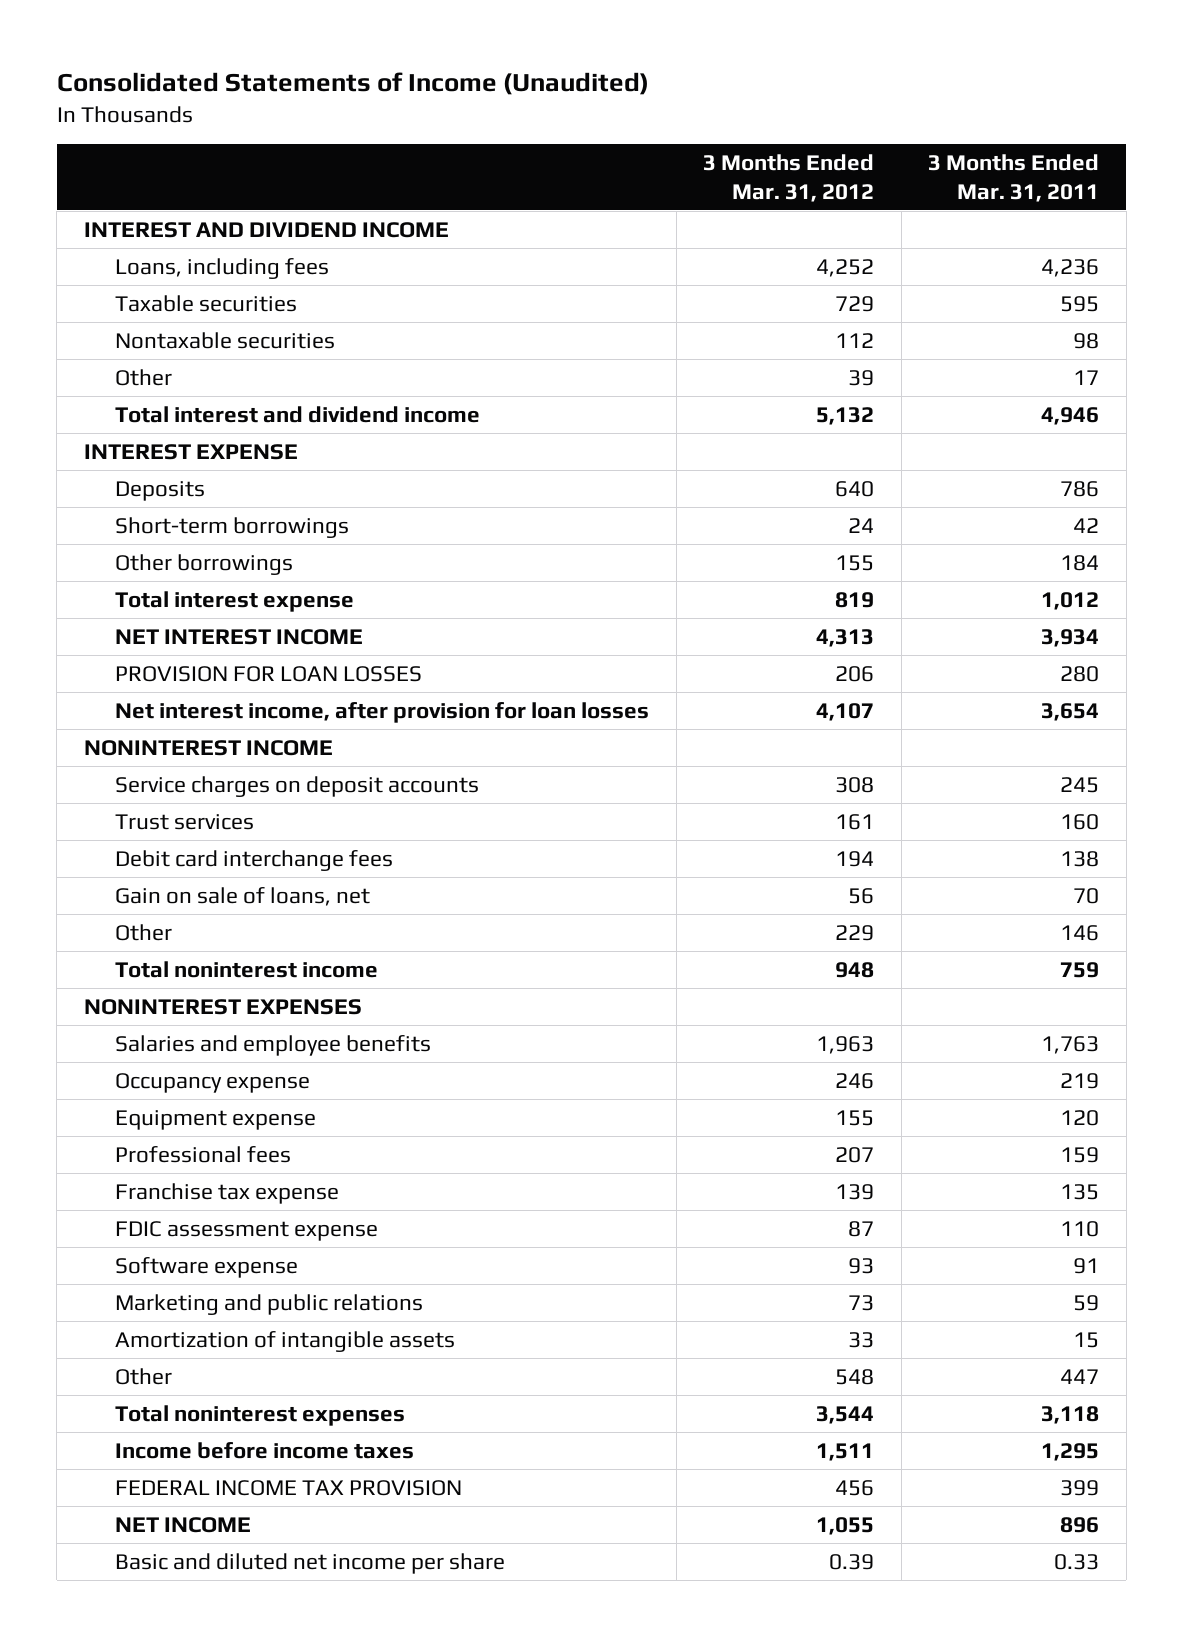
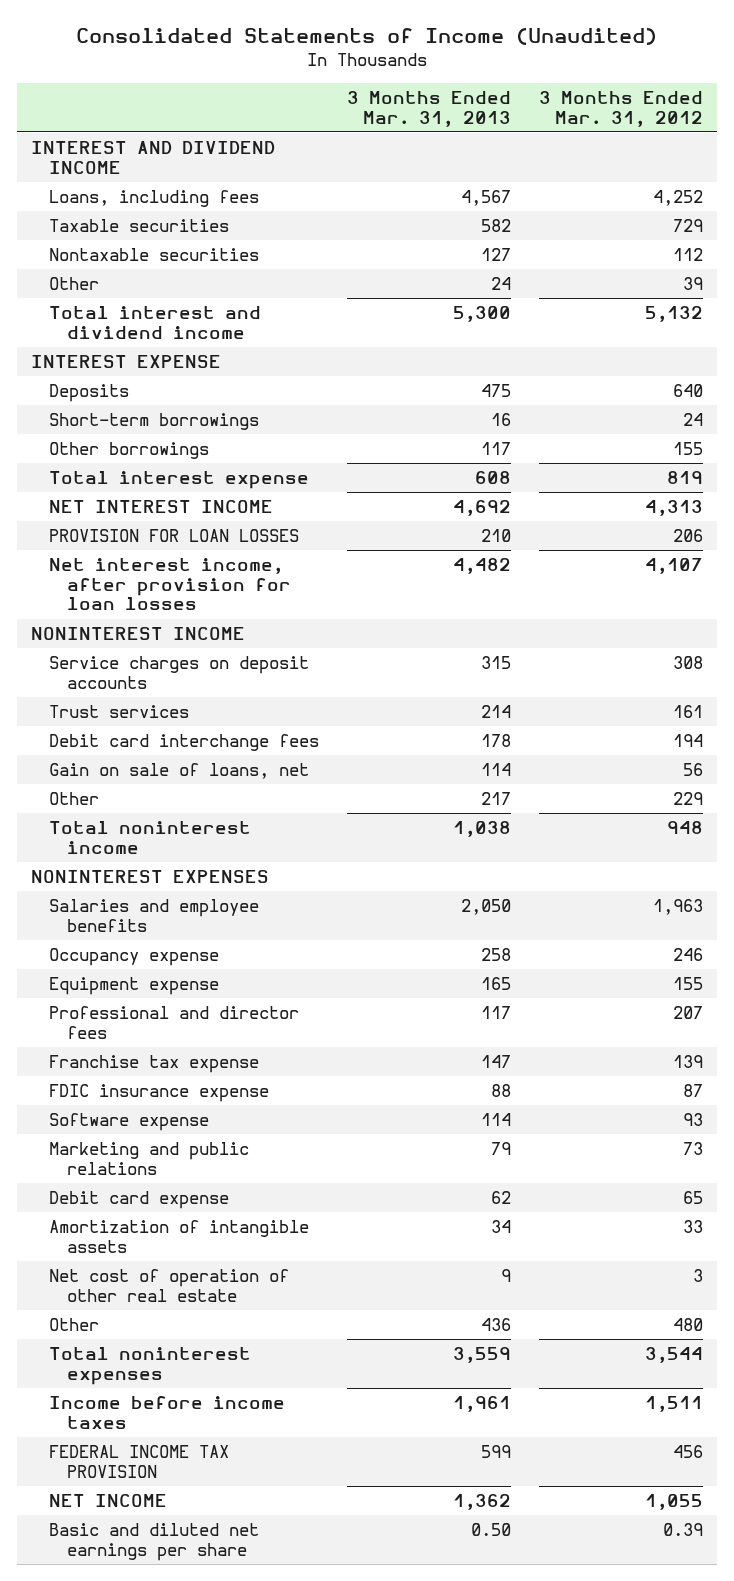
[928,154,1100,202] 3 Months Ended Mar. 31, 2011 -> none
none -> [347,90,512,127] 3 Months Ended Mar. 31, 2013
[115,1145,292,1163] Professional fees -> [48,1006,299,1039] Professional and director fees
[115,1220,379,1241] FDIC assessment expense -> [48,1084,269,1103] FDIC insurance expense
none -> [48,1191,229,1210] Debit card expense
none -> [48,1269,289,1302] Net cost of operation of other real estate
[835,1368,875,1385] 548 -> [673,1318,704,1332] 480
[115,1552,506,1574] Basic and diluted net income per share -> [48,1523,259,1561] Basic and diluted net earnings per share

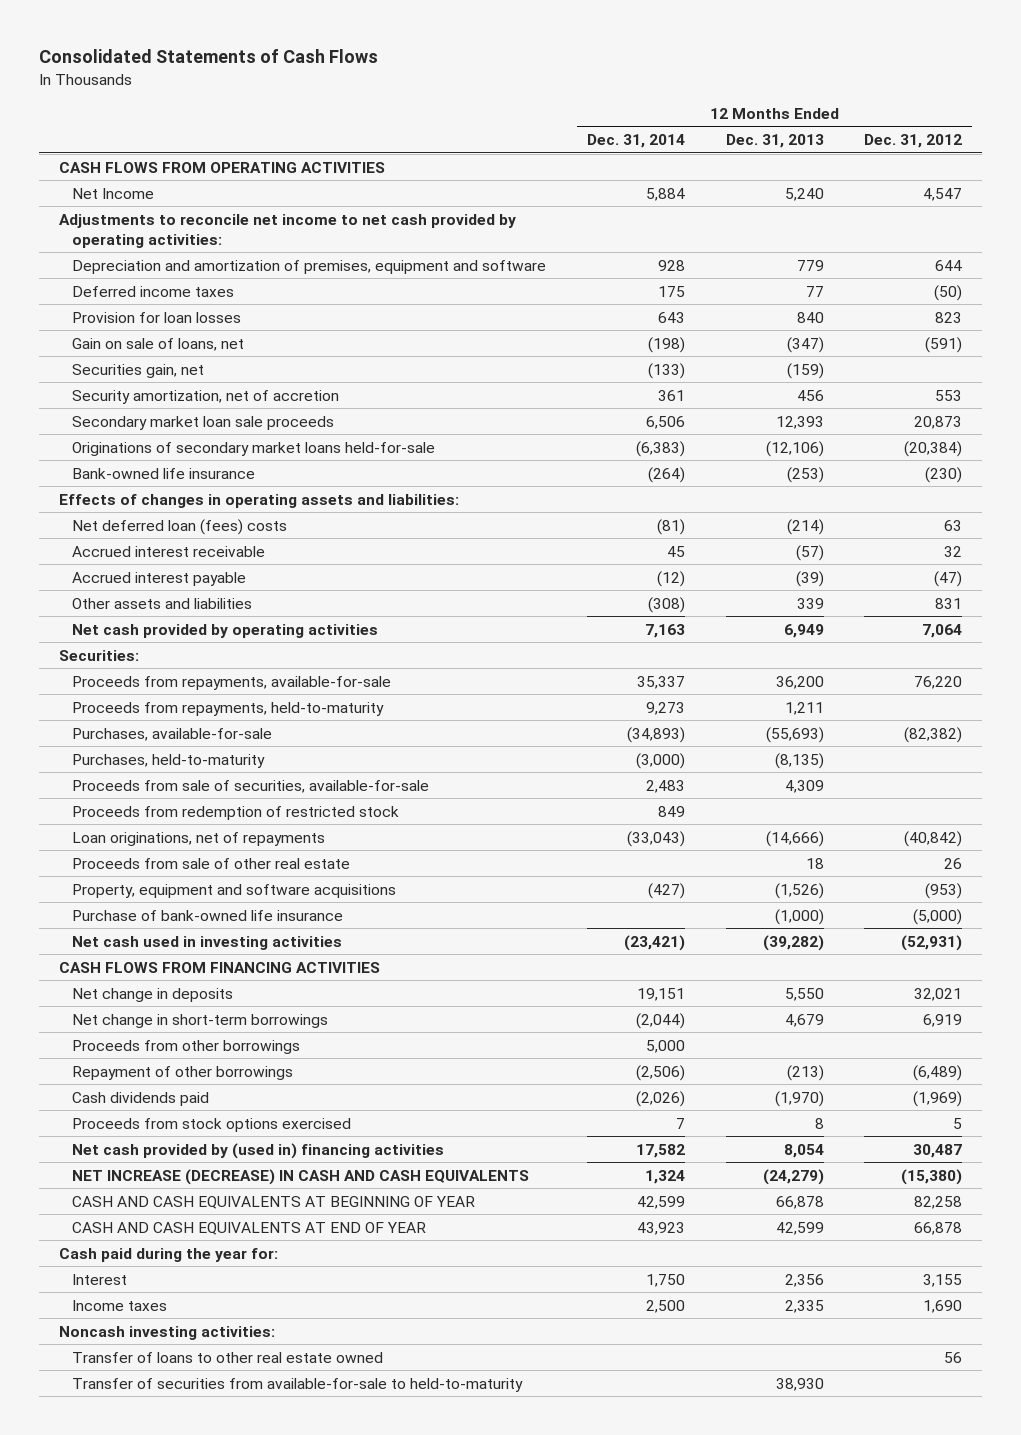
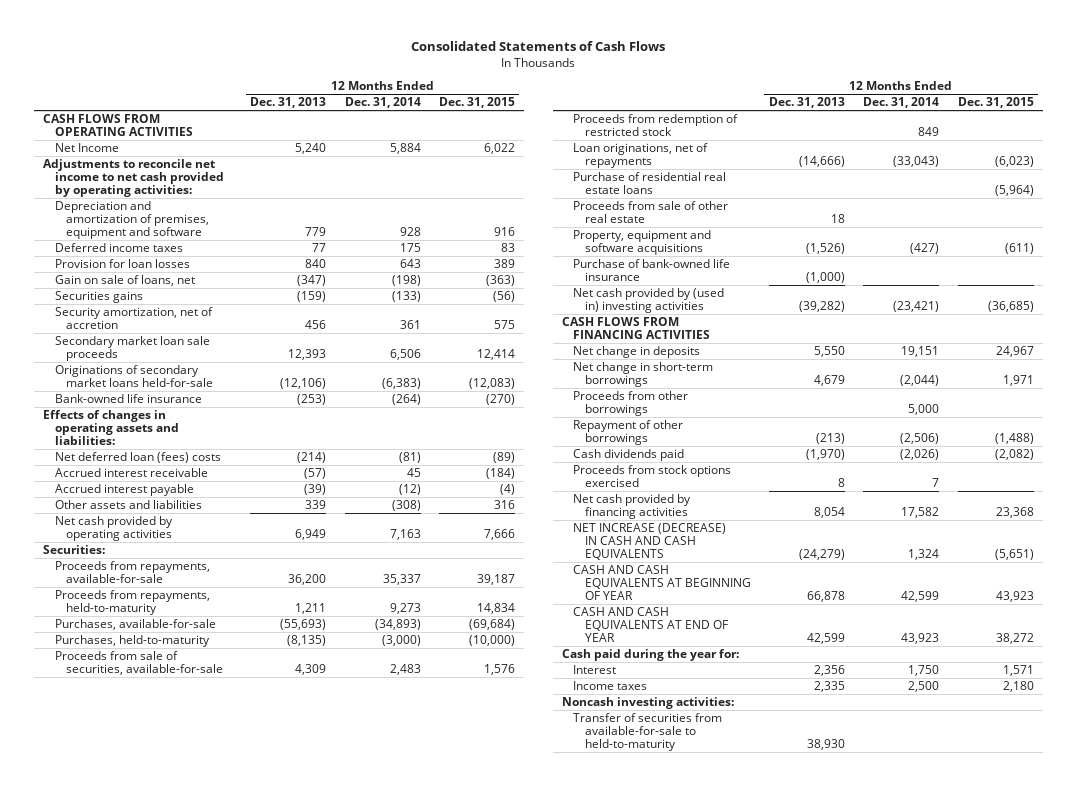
[864,134,963,149] Dec. 31, 2012 -> none
none -> [438,97,515,109] Dec. 31, 2015
[72,363,205,378] Securities gain, net -> [54,291,143,304] Securities gains
none -> [573,172,727,195] Purchase of residential real estate loans
[72,935,343,950] Net cash used in investing activities -> [573,288,725,314] Net cash provided by (used in) investing activities
[72,1142,445,1159] Net cash provided by (used in) financing activities -> [573,494,692,520] Net cash provided by financing activities
[72,1351,384,1363] Transfer of loans to other real estate owned -> none

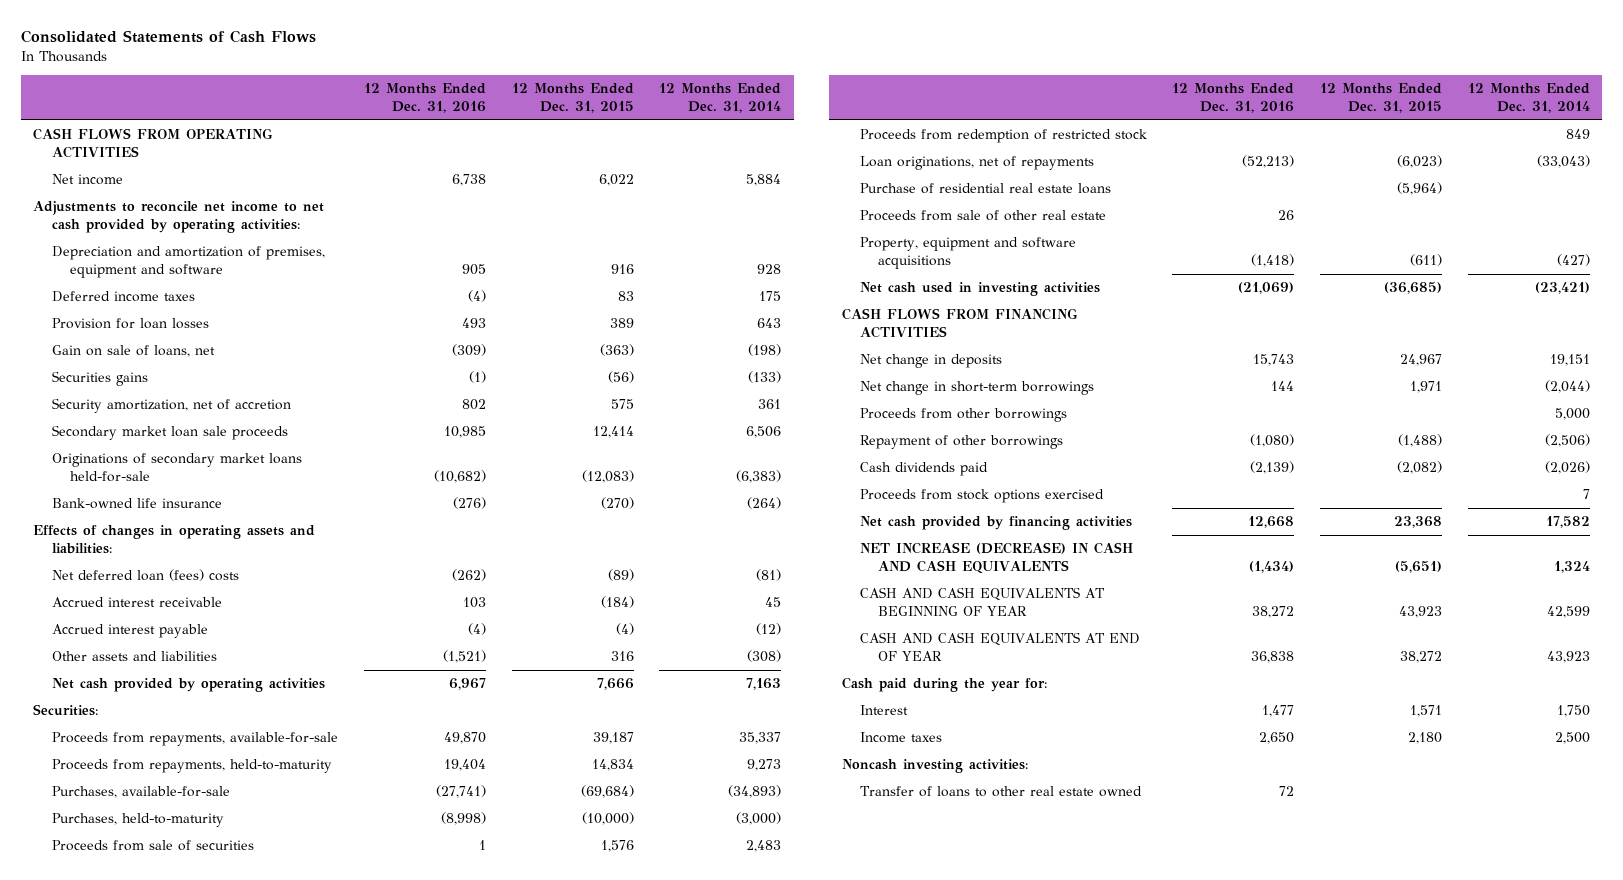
[250,97,327,109] Dec. 31, 2013 -> none
none -> [364,83,487,114] 12 Months Ended Dec. 31, 2016
[54,143,119,153] Net Income -> [51,174,123,186] Net income
[54,651,224,676] Proceeds from sale of securities, available-for-sale -> [51,840,254,852] Proceeds from sale of securities
[573,259,731,282] Purchase of bank-owned life insurance -> none
[573,288,725,314] Net cash provided by (used in) investing activities -> [859,282,1100,297] Net cash used in investing activities
[573,713,723,752] Transfer of securities from available-for-sale to held-to-maturity -> none
none -> [859,786,1142,798] Transfer of loans to other real estate owned

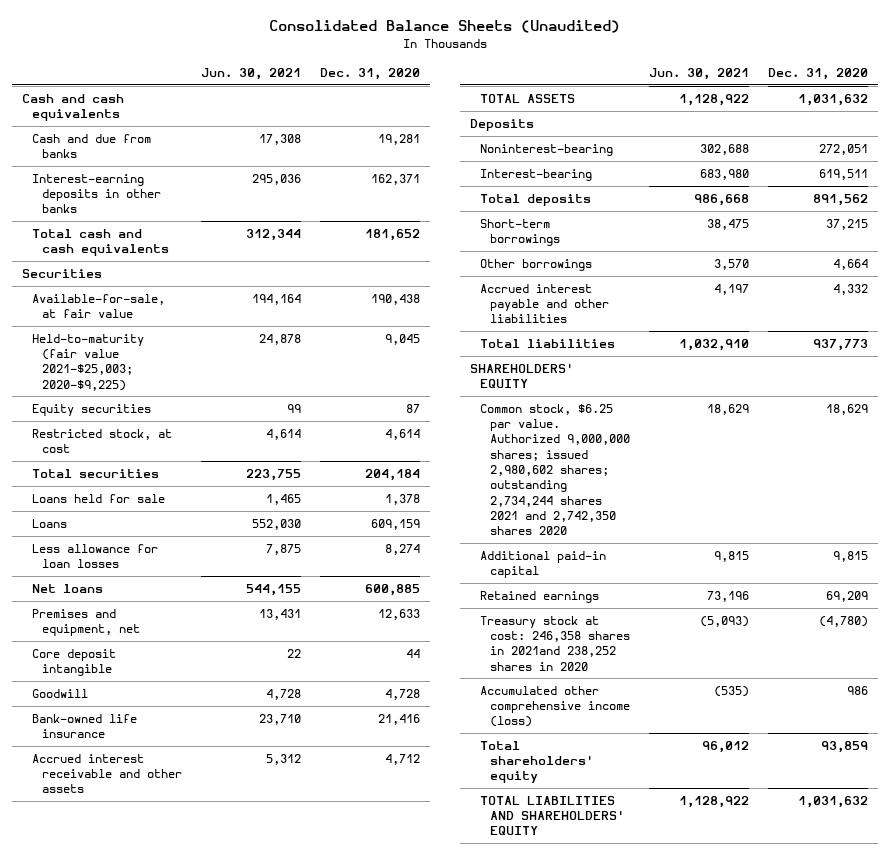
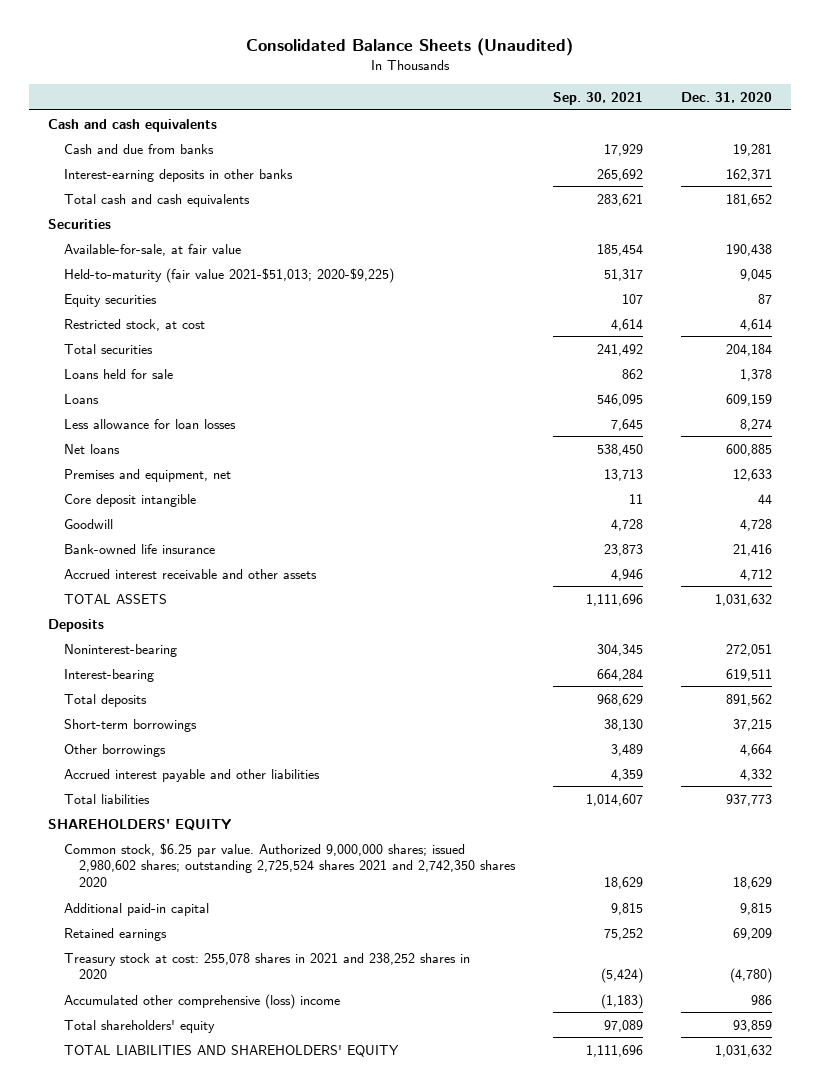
[201,67,302,80] Jun. 30, 2021 -> none
none -> [553,91,644,105] Sep. 30, 2021
[32,333,145,391] Held-to-maturity (fair value 2021-$25,003; 2020-$9,225) -> [63,267,394,283] Held-to-maturity (fair value 2021-$51,013; 2020-$9,225)
[479,403,630,536] Common stock, $6.25 par value. Authorized 9,000,000 shares; issued 2,980,602 shares; outstanding 2,734,244 shares 2021 and 2,742,350 shares 2020 -> [63,842,517,888] Common stock, $6.25 par value. Authorized 9,000,000 shares; issued 2,980,602 shares; outstanding 2,725,524 shares 2021 and 2,742,350 shares 2020
[479,615,630,671] Treasury stock at cost: 246,358 shares in 2021and 238,252 shares in 2020 -> [63,952,470,980] Treasury stock at cost: 255,078 shares in 2021 and 238,252 shares in 2020
[479,685,630,728] Accumulated other comprehensive income (loss) -> [63,993,340,1009] Accumulated other comprehensive (loss) income

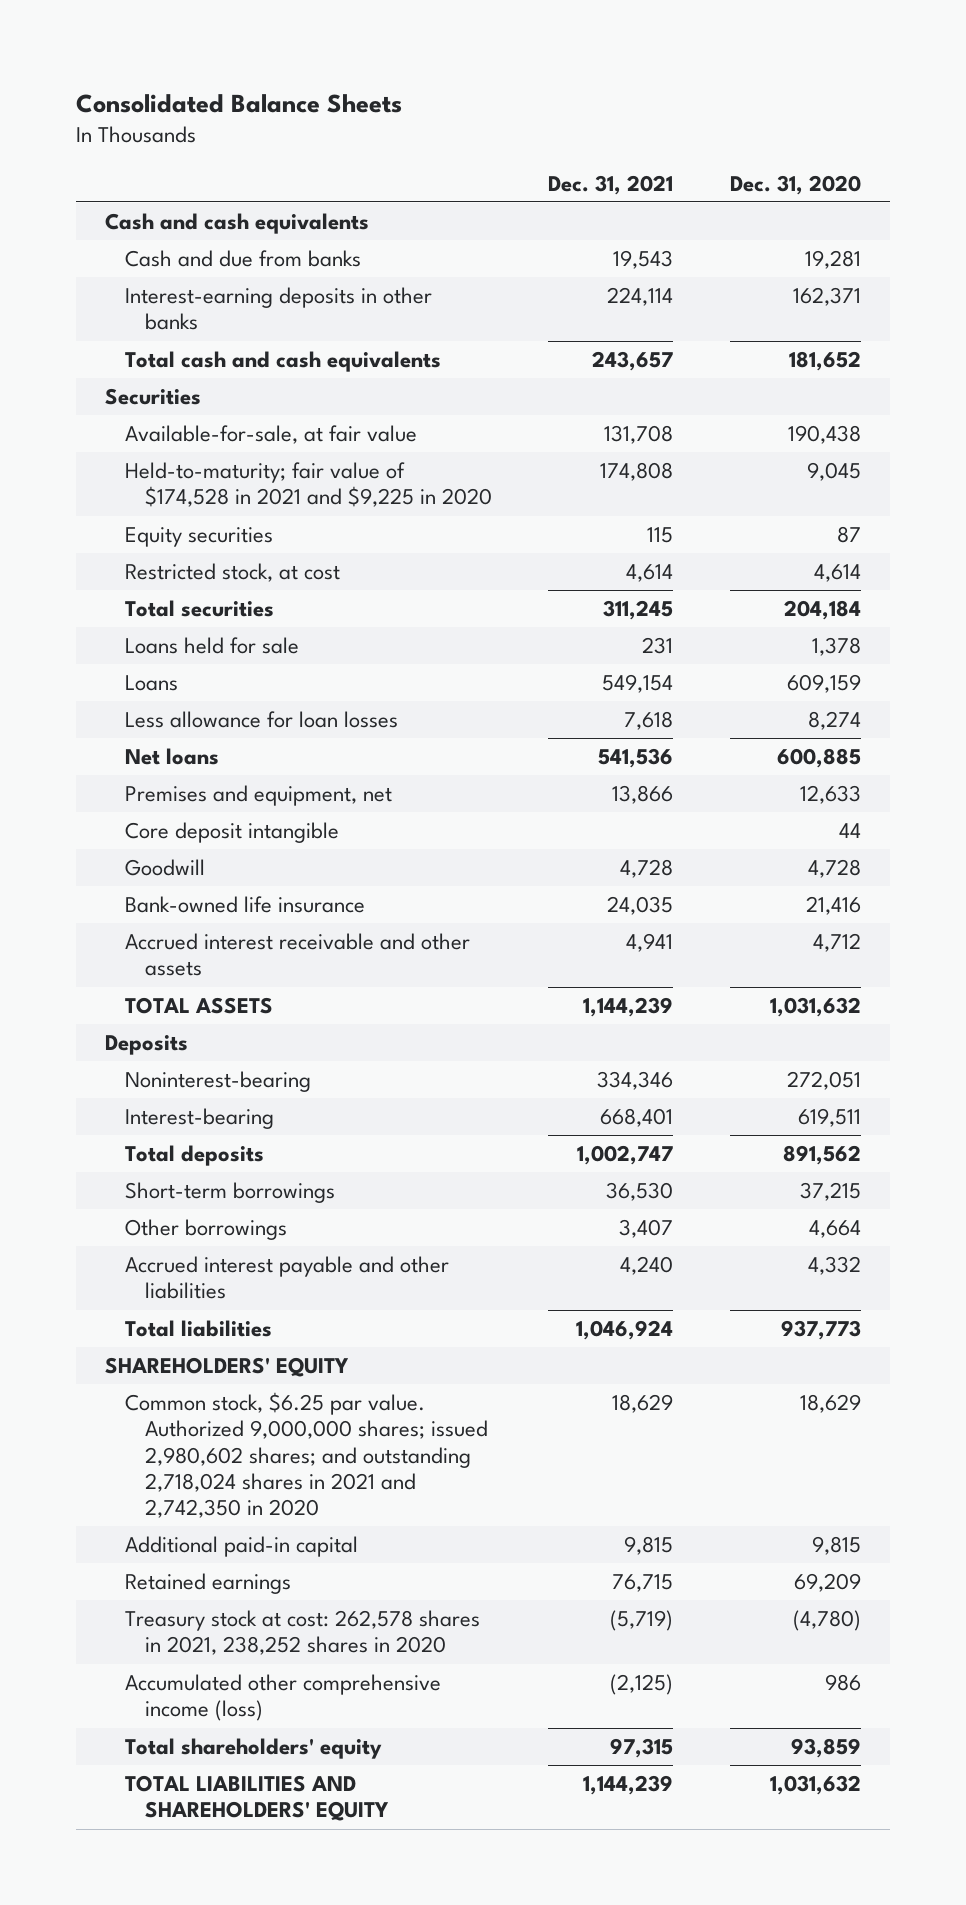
[245,38,573,57] Consolidated Balance Sheets (Unaudited) -> [76,93,403,113] Consolidated Balance Sheets
[553,91,644,105] Sep. 30, 2021 -> none
none -> [548,174,674,195] Dec. 31, 2021
[63,267,394,283] Held-to-maturity (fair value 2021-$51,013; 2020-$9,225) -> [124,462,492,508] Held-to-maturity; fair value of $174,528 in 2021 and $9,225 in 2020
[63,842,517,888] Common stock, $6.25 par value. Authorized 9,000,000 shares; issued 2,980,602 shares; outstanding 2,725,524 shares 2021 and 2,742,350 shares 2020 -> [124,1392,488,1519] Common stock, $6.25 par value. Authorized 9,000,000 shares; issued 2,980,602 shares; and outstanding 2,718,024 shares in 2021 and 2,742,350 in 2020
[63,952,470,980] Treasury stock at cost: 255,078 shares in 2021 and 238,252 shares in 2020 -> [124,1610,480,1656] Treasury stock at cost: 262,578 shares in 2021, 238,252 shares in 2020
[63,993,340,1009] Accumulated other comprehensive (loss) income -> [124,1674,441,1722] Accumulated other comprehensive income (loss)

